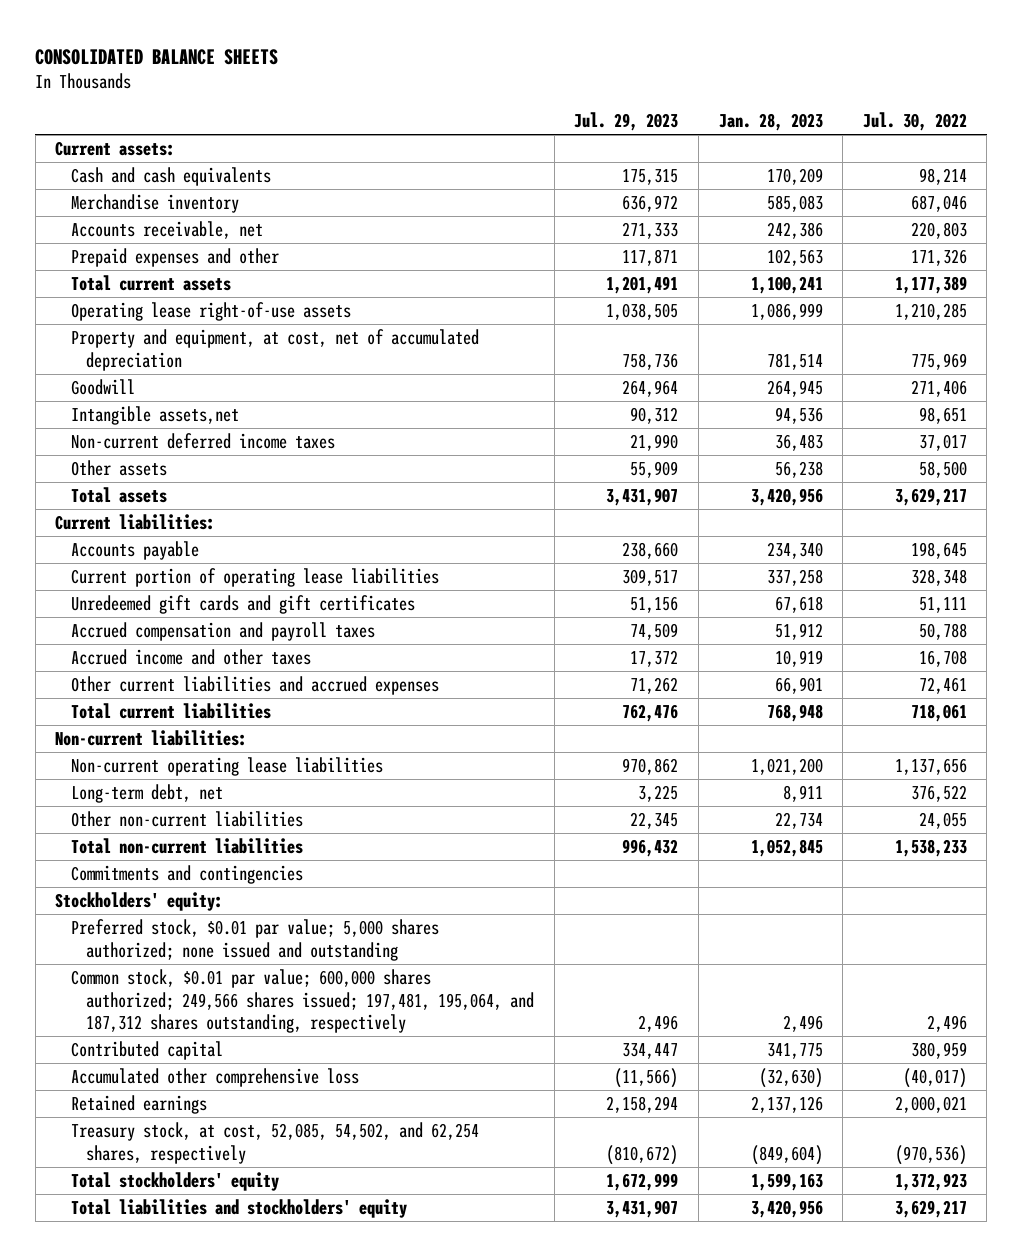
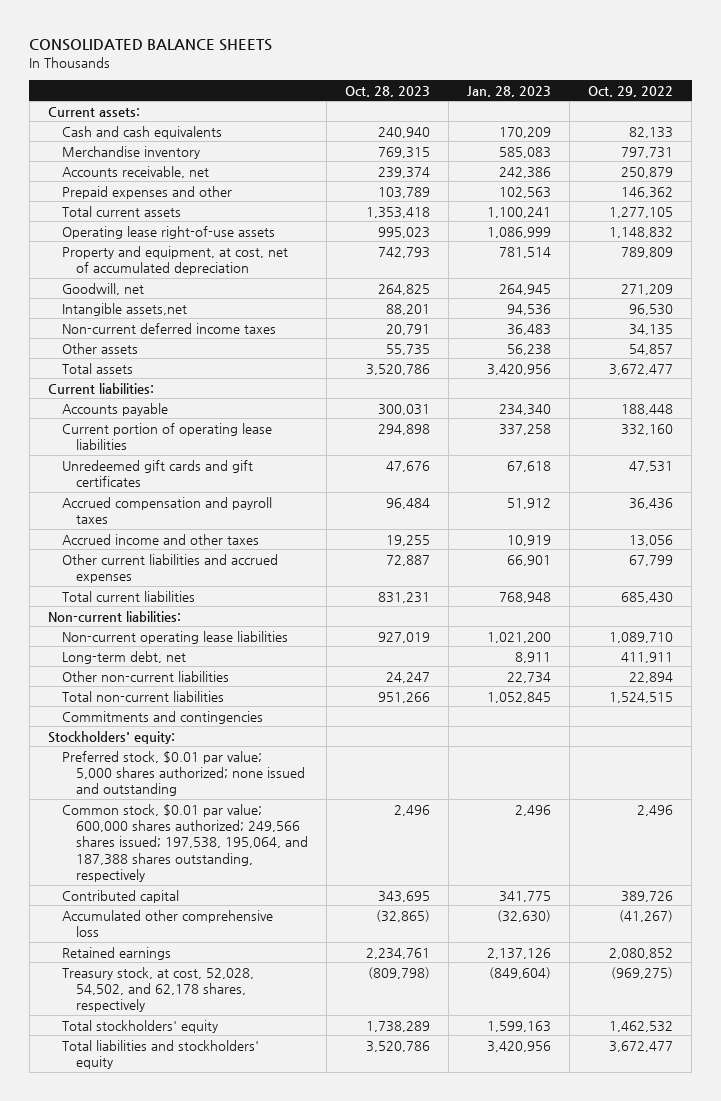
[574,111,679,131] Jul. 29, 2023 -> none
[862,111,967,131] Jul. 30, 2022 -> none
none -> [345,85,431,97] Oct. 28, 2023
none -> [588,85,674,97] Oct. 29, 2022
[70,379,135,396] Goodwill -> [61,282,144,295] Goodwill, net
[70,969,535,1034] Common stock, $0.01 par value; 600,000 shares authorized; 249,566 shares issued; 197,481, 195,064, and 187,312 shares outstanding, respectively -> [61,803,309,882] Common stock, $0.01 par value; 600,000 shares authorized; 249,566 shares issued; 197,538, 195,064, and 187,388 shares outstanding, respectively
[70,1122,479,1164] Treasury stock, at cost, 52,085, 54,502, and 62,254 shares, respectively -> [61,966,254,1013] Treasury stock, at cost, 52,028, 54,502, and 62,178 shares, respectively

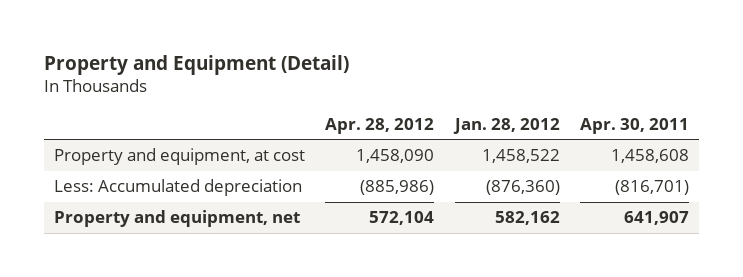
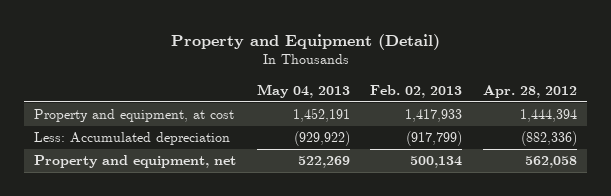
[452,117,560,134] Jan. 28, 2012 -> none
[580,117,690,134] Apr. 30, 2011 -> none
none -> [256,83,350,98] May 04, 2013
none -> [370,84,463,98] Feb. 02, 2013
[356,149,435,164] 1,458,090 -> [519,109,577,123] 1,444,394
[360,180,435,196] (885,986) -> [520,131,577,147] (882,336)
[369,211,435,226] 572,104 -> [524,156,577,169] 562,058

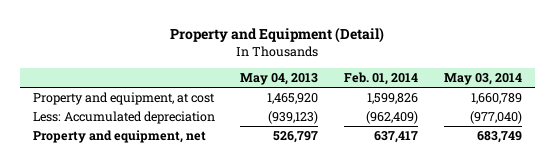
[370,84,463,98] Feb. 02, 2013 -> none
[482,84,577,98] Apr. 28, 2012 -> none
none -> [344,72,419,86] Feb. 01, 2014
none -> [443,73,522,86] May 03, 2014
[292,108,350,123] 1,452,191 -> [267,92,319,104] 1,465,920
[293,131,350,147] (929,922) -> [268,110,319,124] (939,123)
[297,156,350,169] 522,269 -> [273,130,319,143] 526,797

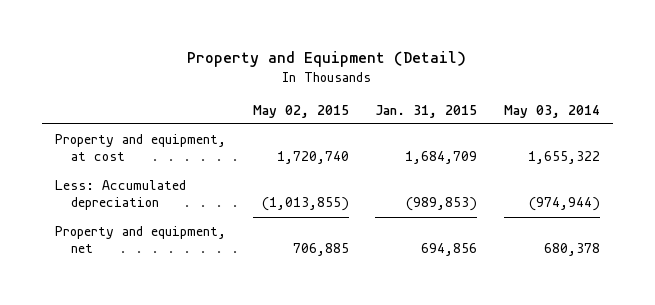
[240,73,319,86] May 04, 2013 -> none
[344,72,419,86] Feb. 01, 2014 -> none
none -> [252,104,349,118] May 02, 2015
none -> [375,104,478,118] Jan. 31, 2015
[470,92,522,104] 1,660,789 -> [527,151,600,165] 1,655,322
[469,110,522,124] (977,040) -> [528,197,600,212] (974,944)
[476,130,522,143] 683,749 -> [543,243,600,257] 680,378

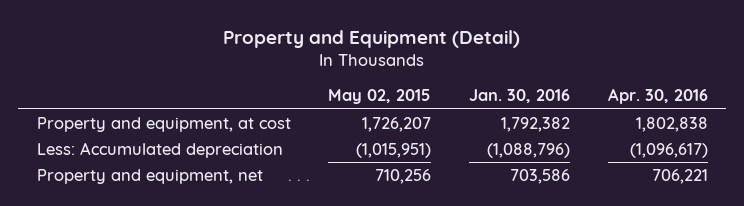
[375,104,478,118] Jan. 31, 2015 -> none
[503,104,600,118] May 03, 2014 -> none
none -> [469,89,571,104] Jan. 30, 2016
none -> [607,88,708,105] Apr. 30, 2016
[276,151,349,165] 1,720,740 -> [362,117,432,133] 1,726,207
[261,197,349,212] (1,013,855) -> [356,143,432,159] (1,015,951)
[292,243,349,257] 706,885 -> [375,169,432,185] 710,256

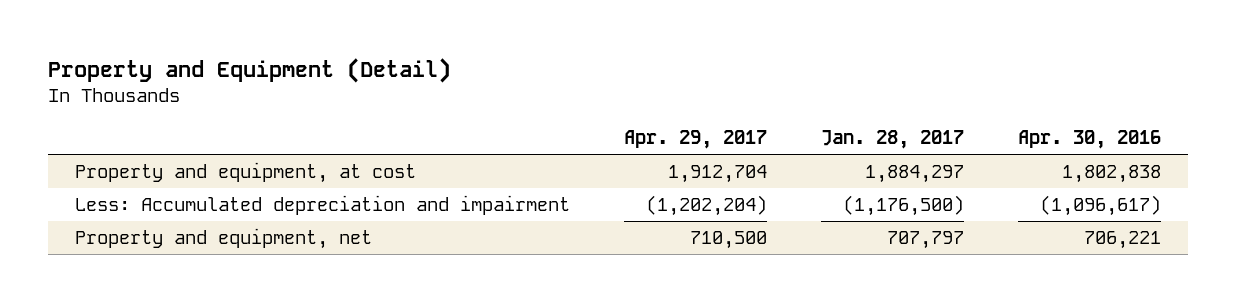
[328,89,432,105] May 02, 2015 -> none
[469,89,571,104] Jan. 30, 2016 -> none
none -> [623,130,767,150] Apr. 29, 2017
none -> [820,130,964,150] Jan. 28, 2017
[36,142,283,159] Less: Accumulated depreciation -> [74,195,570,216] Less: Accumulated depreciation and impairment

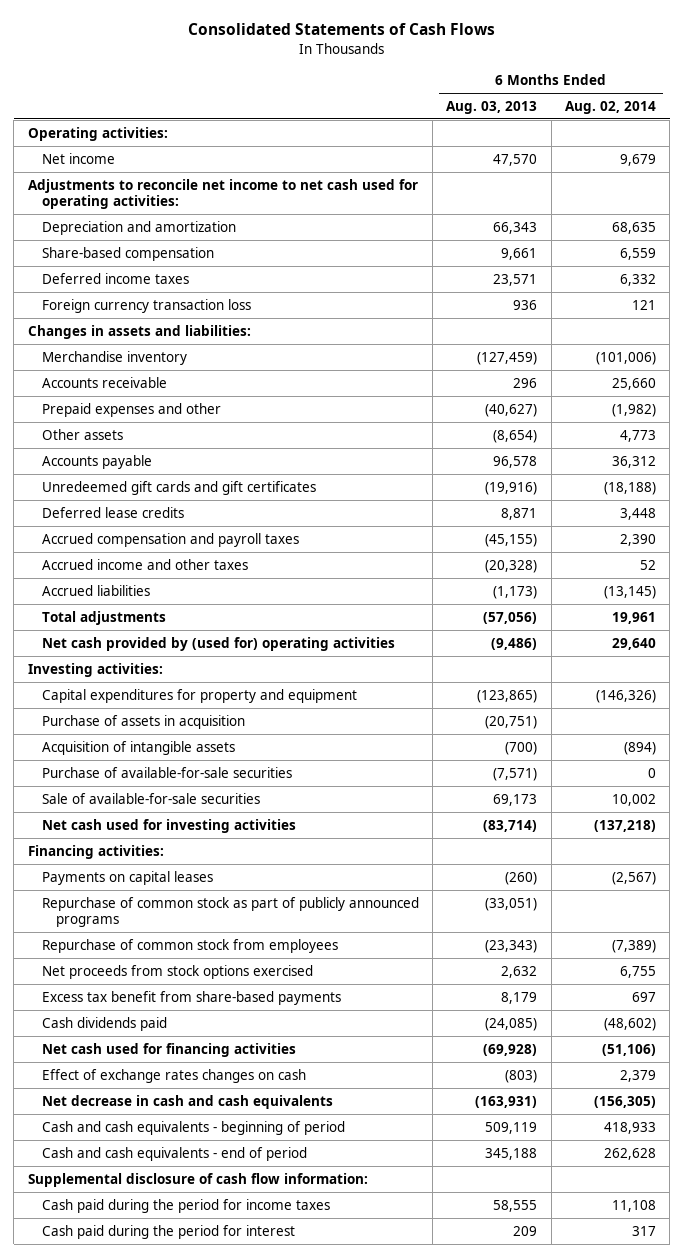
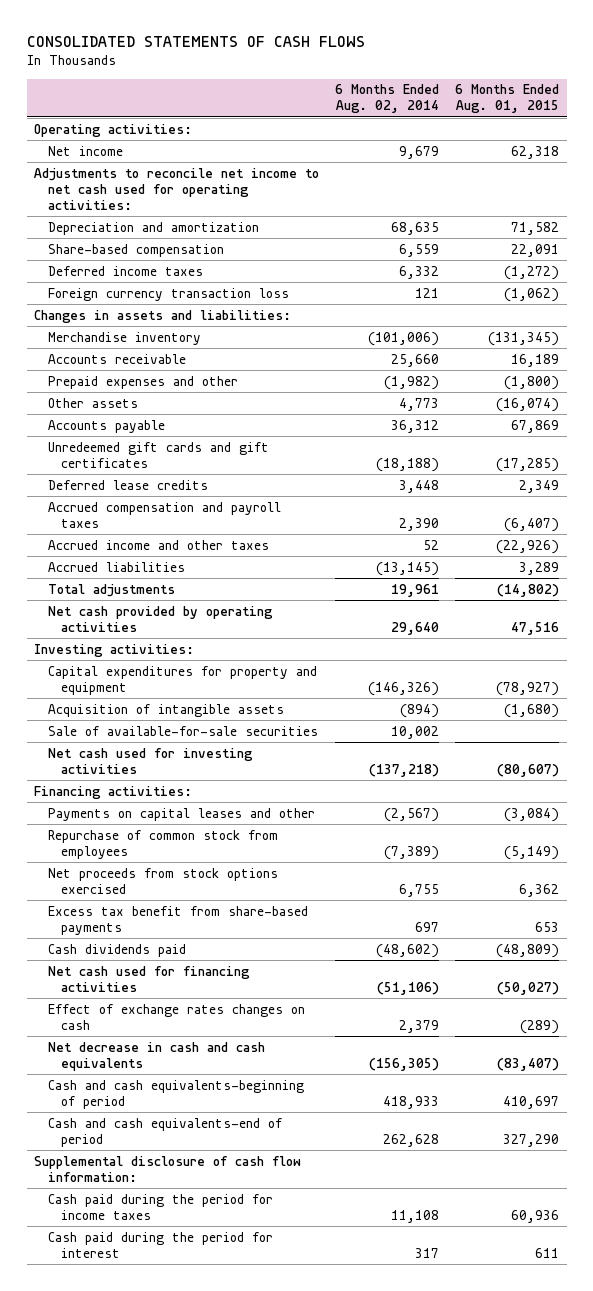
[187,23,495,36] Consolidated Statements of Cash Flows -> [26,36,365,48] CONSOLIDATED STATEMENTS OF CASH FLOWS
[446,100,538,114] Aug. 03, 2013 -> none
none -> [454,84,559,114] 6 Months Ended Aug. 01, 2015
[41,636,395,651] Net cash provided by (used for) operating activities -> [47,605,273,632] Net cash provided by operating activities
[41,714,245,729] Purchase of assets in acquisition -> none
[41,766,292,778] Purchase of available-for-sale securities -> none
[41,896,419,927] Repurchase of common stock as part of publicly announced programs -> none
[41,870,213,885] Payments on capital leases -> [47,807,315,821] Payments on capital leases and other
[41,1120,345,1135] Cash and cash equivalents - beginning of period -> [47,1079,304,1109] Cash and cash equivalents-beginning of period
[41,1146,307,1161] Cash and cash equivalents - end of period -> [47,1117,282,1147] Cash and cash equivalents-end of period

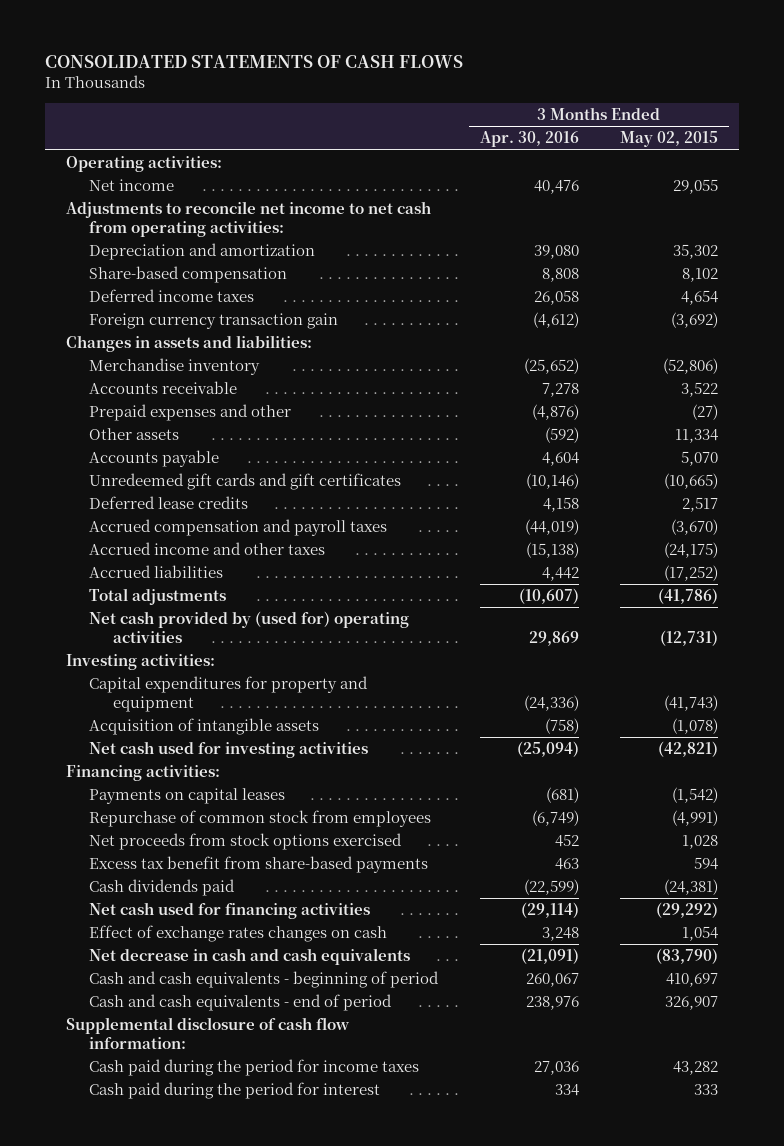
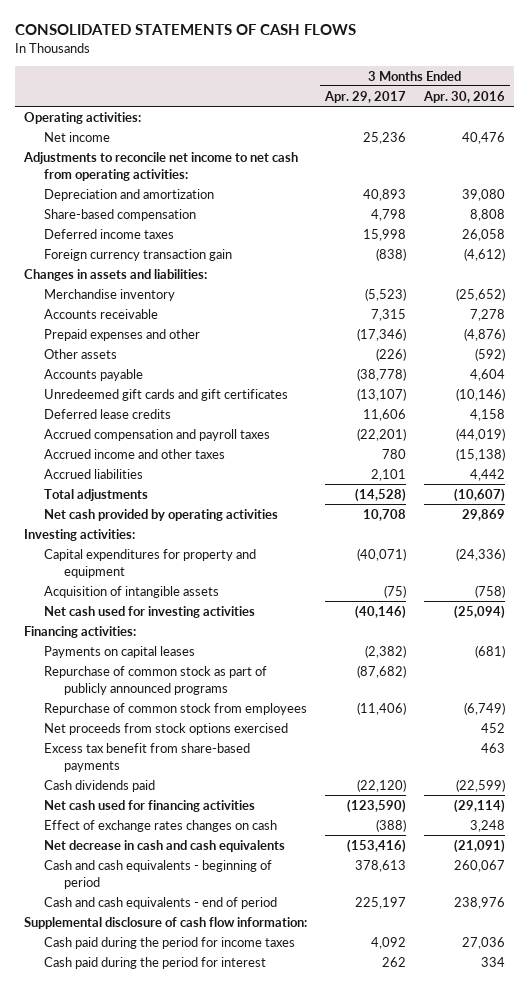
[620,131,719,148] May 02, 2015 -> none
none -> [323,90,406,103] Apr. 29, 2017
[89,611,410,644] Net cash provided by (used for) operating activities -> [43,508,278,521] Net cash provided by operating activities
none -> [43,665,267,695] Repurchase of common stock as part of publicly announced programs

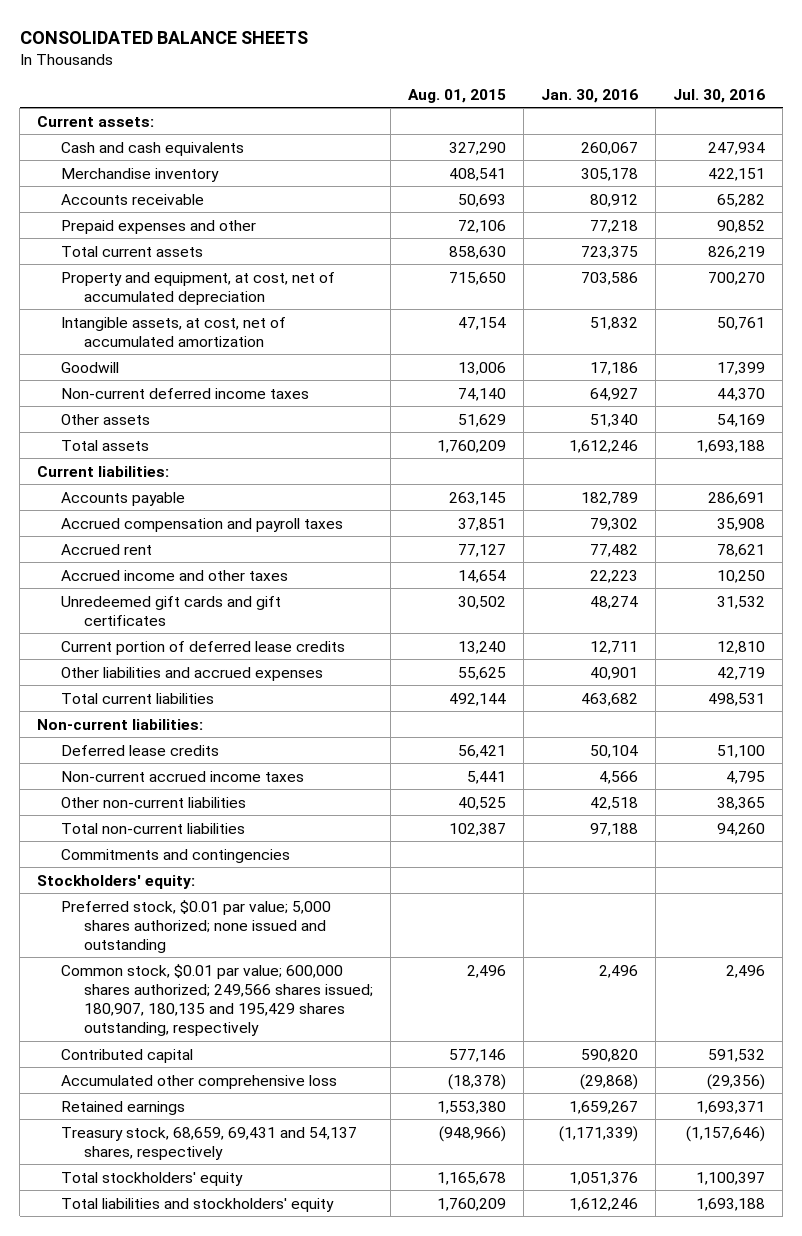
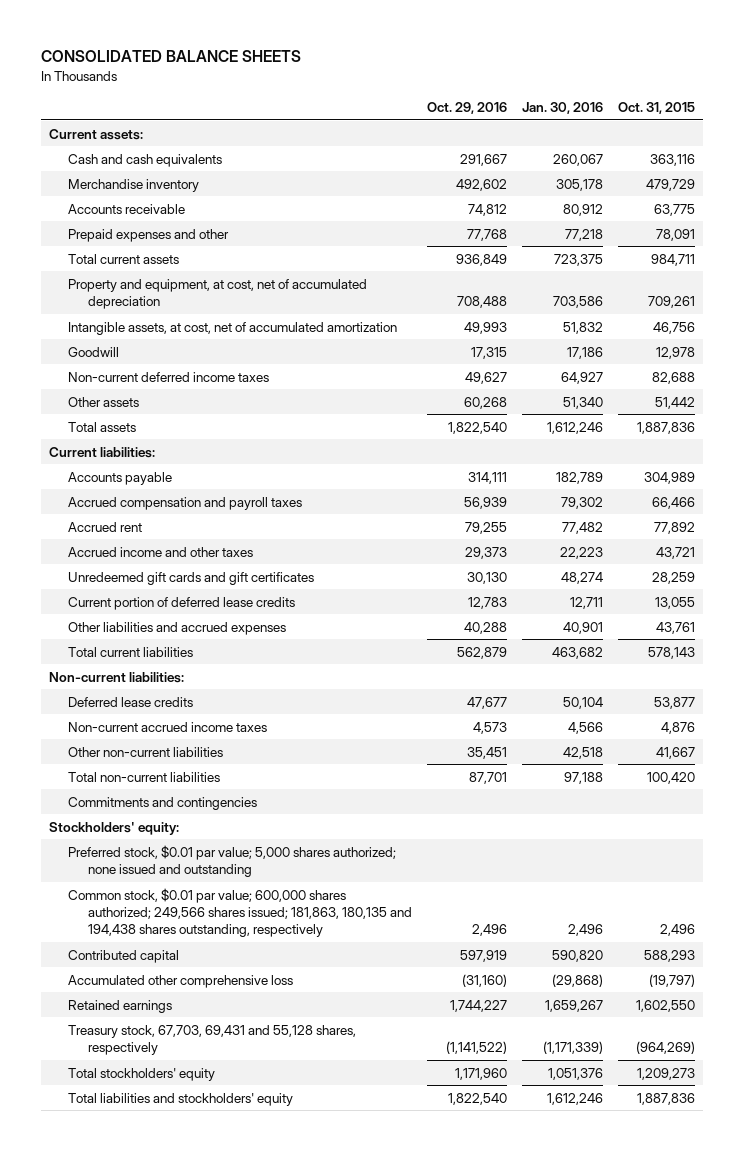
[407,88,506,103] Aug. 01, 2015 -> none
[672,88,765,103] Jul. 30, 2016 -> none
none -> [427,101,508,114] Oct. 29, 2016
none -> [618,101,696,114] Oct. 31, 2015
[60,963,373,1037] Common stock, $0.01 par value; 600,000 shares authorized; 249,566 shares issued; 180,907, 180,135 and 195,429 shares outstanding, respectively -> [68,887,413,938] Common stock, $0.01 par value; 600,000 shares authorized; 249,566 shares issued; 181,863, 180,135 and 194,438 shares outstanding, respectively
[60,1126,357,1160] Treasury stock, 68,659, 69,431 and 54,137 shares, respectively -> [68,1024,357,1055] Treasury stock, 67,703, 69,431 and 55,128 shares, respectively

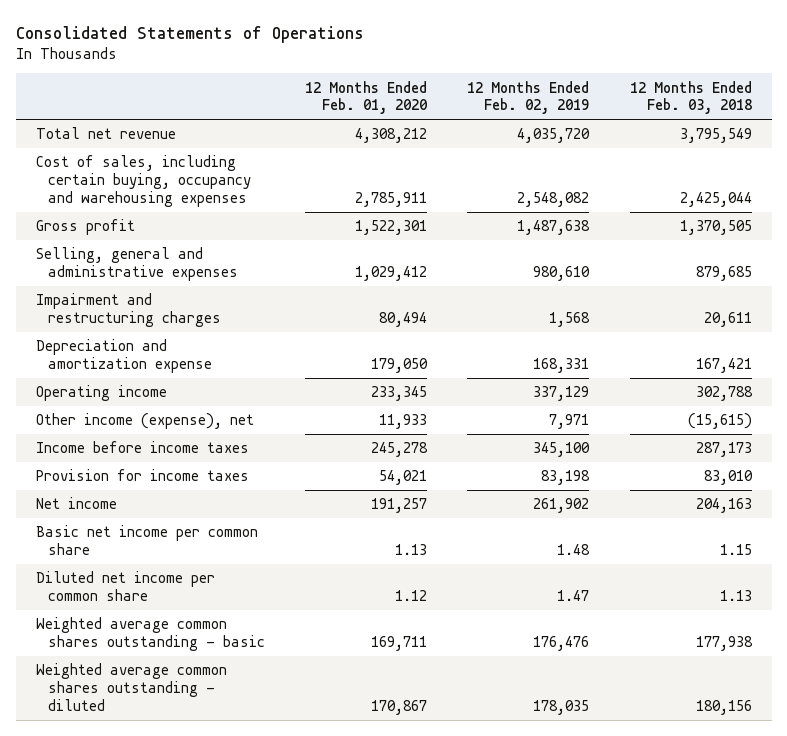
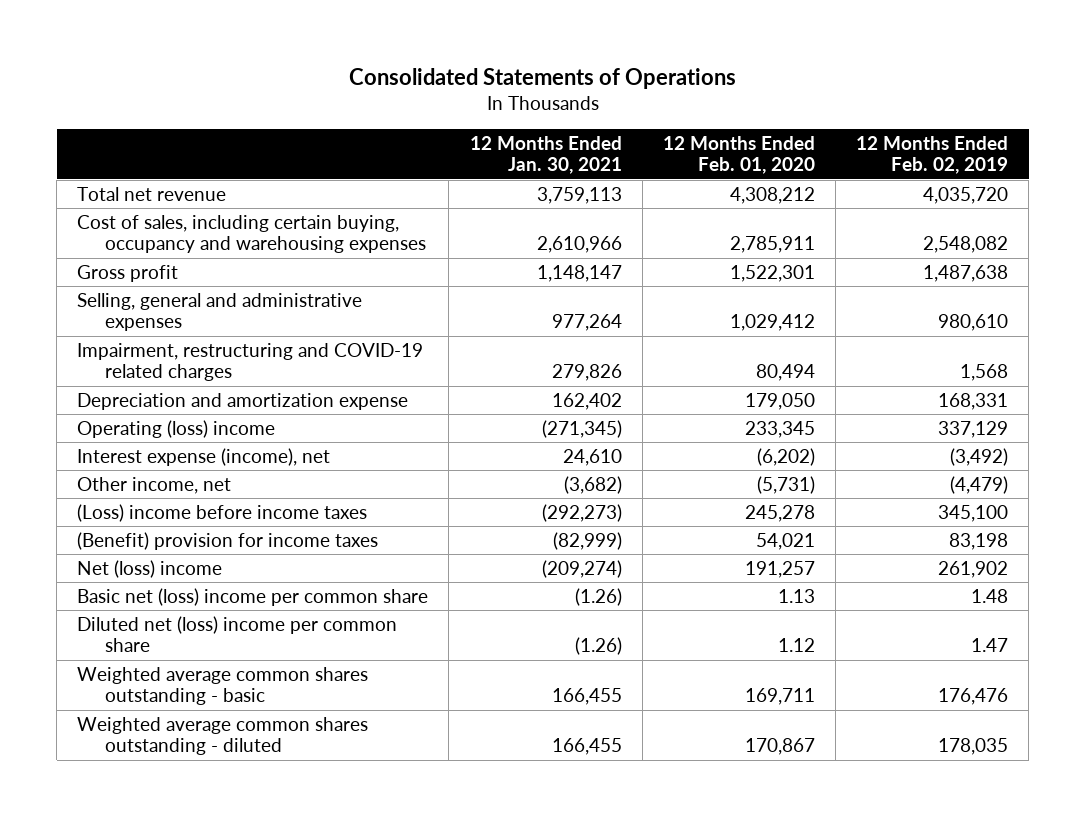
[629,80,752,115] 12 Months Ended Feb. 03, 2018 -> none
none -> [469,135,622,175] 12 Months Ended Jan. 30, 2021
[35,293,221,328] Impairment and restructuring charges -> [77,342,424,382] Impairment, restructuring and COVID-19 related charges
[35,385,167,402] Operating income -> [77,419,276,438] Operating (loss) income
none -> [77,447,331,466] Interest expense (income), net
[35,413,254,430] Other income (expense), net -> [77,476,232,494] Other income, net
[378,414,427,430] 11,933 -> [756,475,815,494] (5,731)
[549,414,590,430] 7,971 -> [950,475,1009,494] (4,479)
[35,441,249,454] Income before income taxes -> [77,503,368,522] (Loss) income before income taxes
[35,469,249,482] Provision for income taxes -> [77,531,379,550] (Benefit) provision for income taxes
[35,497,117,510] Net income -> [77,559,223,578] Net (loss) income
[35,525,258,556] Basic net income per common share -> [77,587,429,606] Basic net (loss) income per common share
[35,571,215,602] Diluted net income per common share -> [77,615,398,653] Diluted net (loss) income per common share

